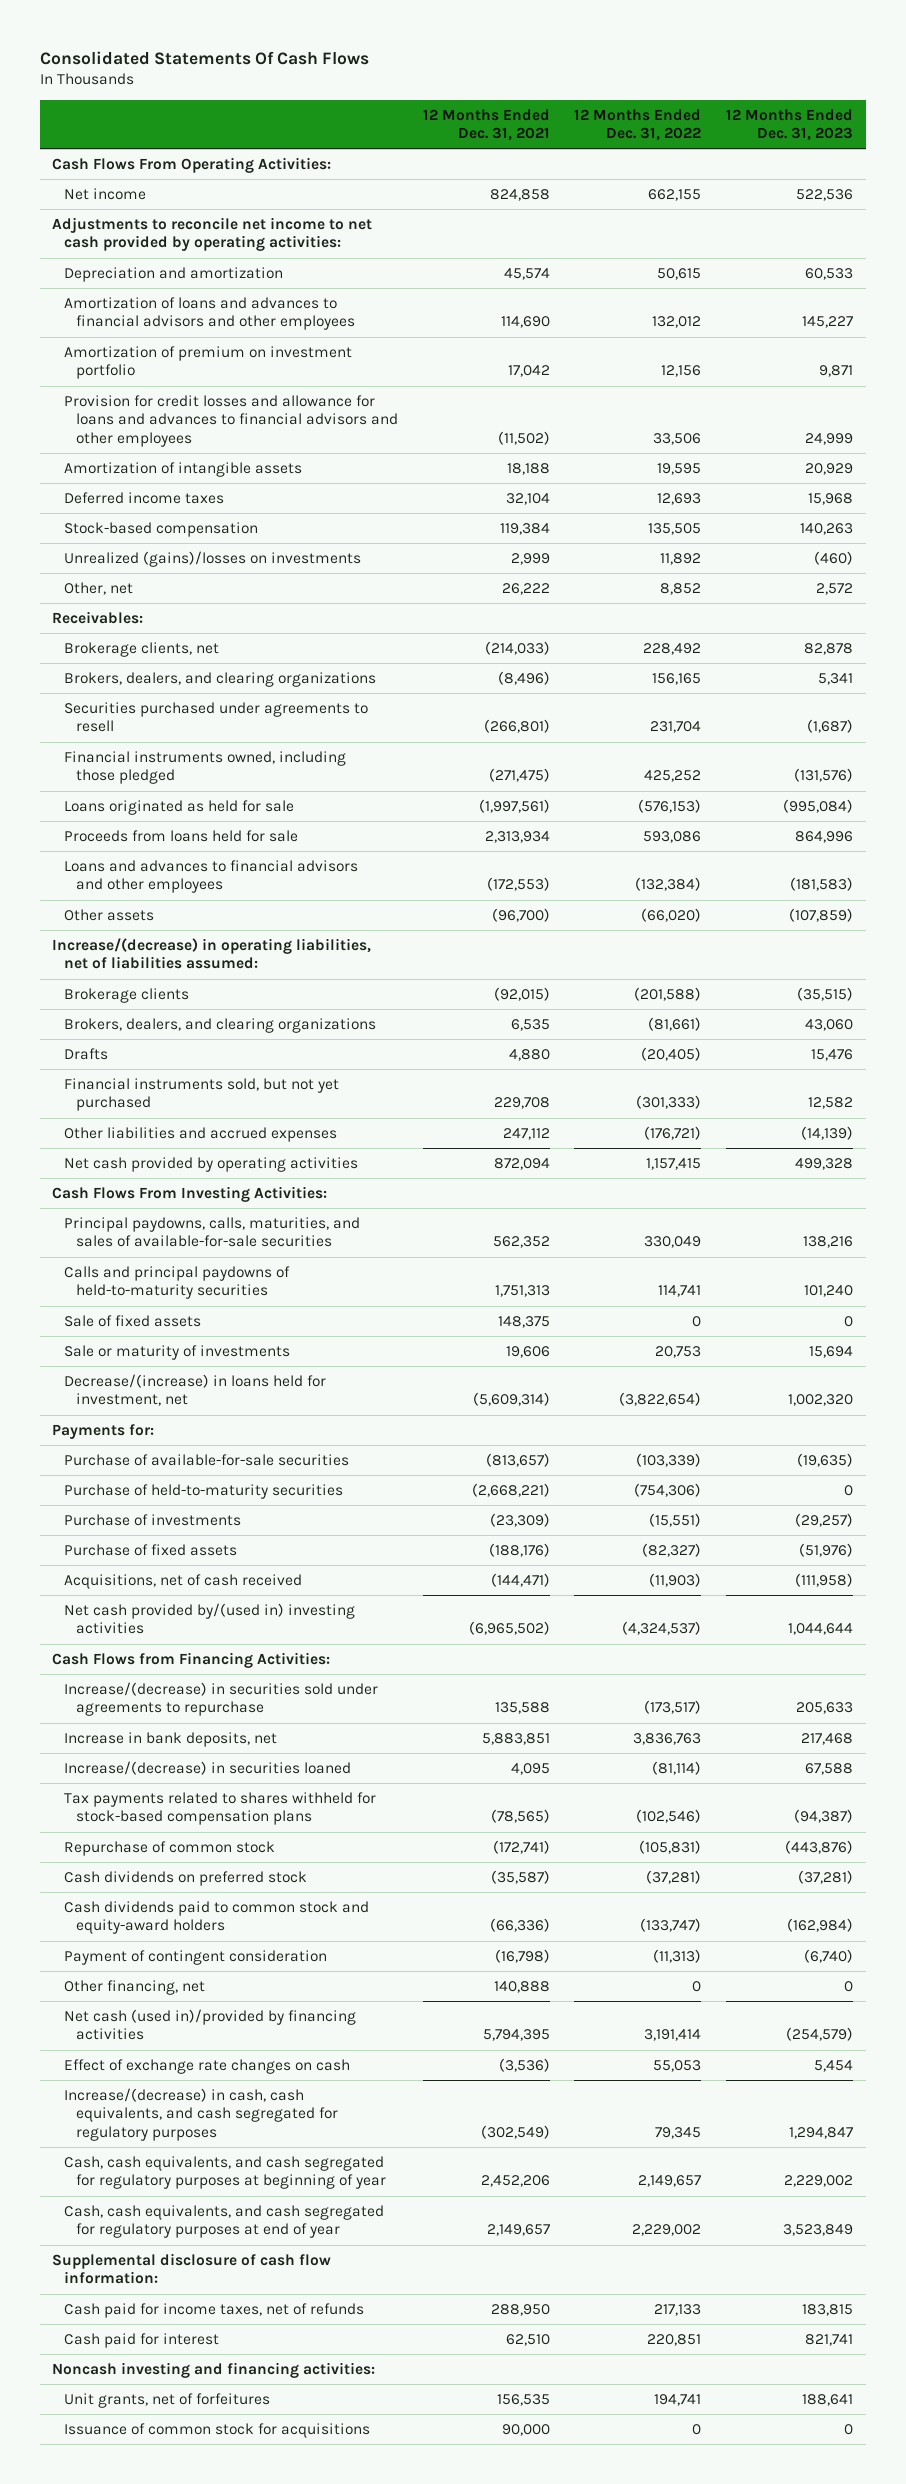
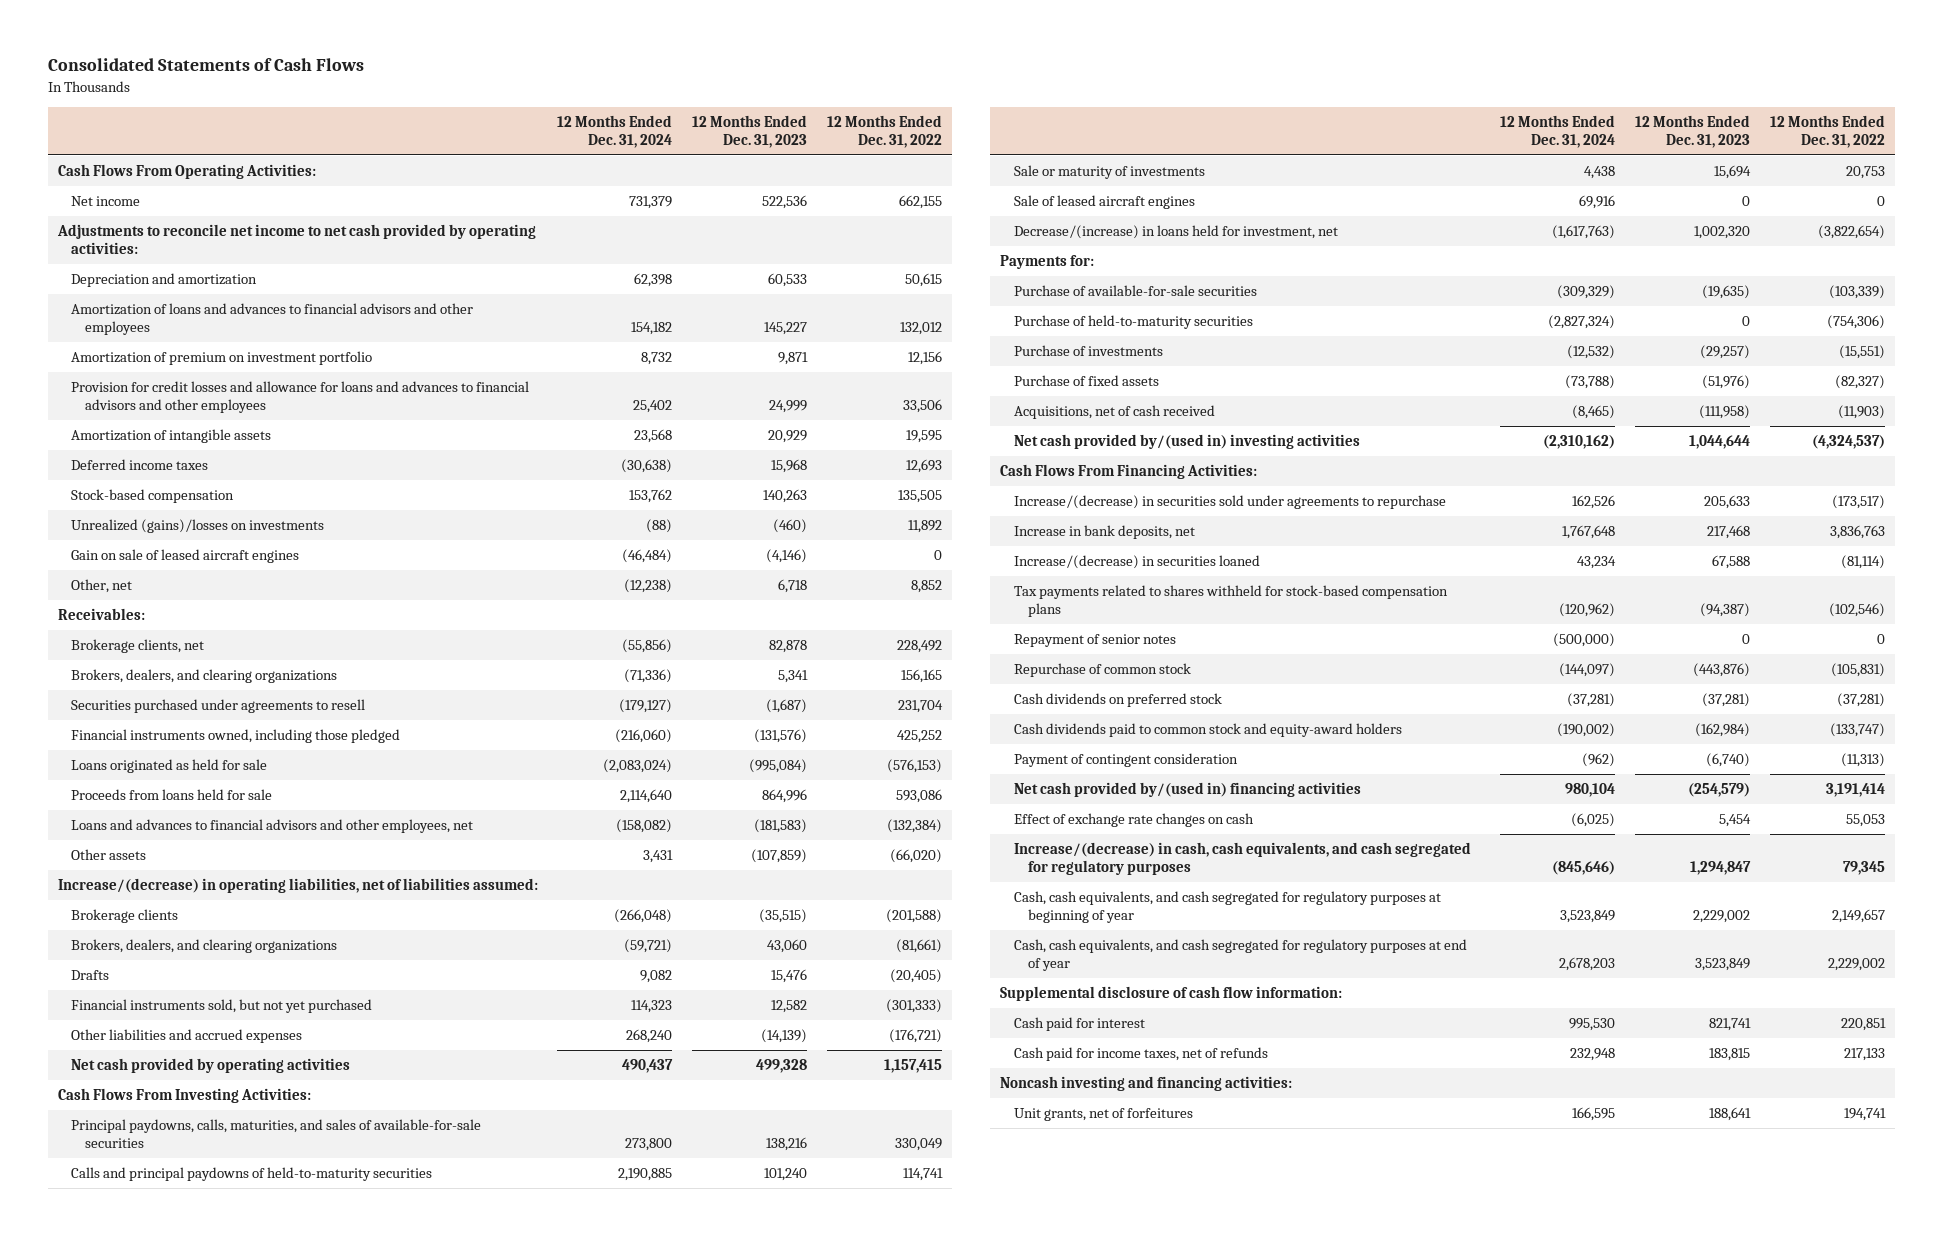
[39,50,369,65] Consolidated Statements Of Cash Flows -> [47,58,364,72] Consolidated Statements of Cash Flows
[422,108,550,141] 12 Months Ended Dec. 31, 2021 -> none
none -> [557,115,673,149] 12 Months Ended Dec. 31, 2024
none -> [71,549,300,564] Gain on sale of leased aircraft engines
[816,582,854,595] 2,572 -> [778,579,808,594] 6,718
[64,859,359,894] Loans and advances to financial advisors and other employees -> [71,819,474,834] Loans and advances to financial advisors and other employees, net
[64,1314,202,1327] Sale of fixed assets -> none
none -> [1013,195,1195,210] Sale of leased aircraft engines
[52,1651,331,1668] Cash Flows from Financing Activities: -> [1000,464,1258,480] Cash Flows From Financing Activities:
none -> [1013,634,1176,648] Repayment of senior notes
[64,1979,206,1995] Other financing, net -> none
[64,2008,357,2041] Net cash (used in)/provided by financing activities -> [1013,782,1361,798] Net cash provided by/(used in) financing activities
[64,2302,365,2318] Cash paid for income taxes, net of refunds -> [1013,1047,1268,1062] Cash paid for income taxes, net of refunds
[64,2422,371,2438] Issuance of common stock for acquisitions -> none

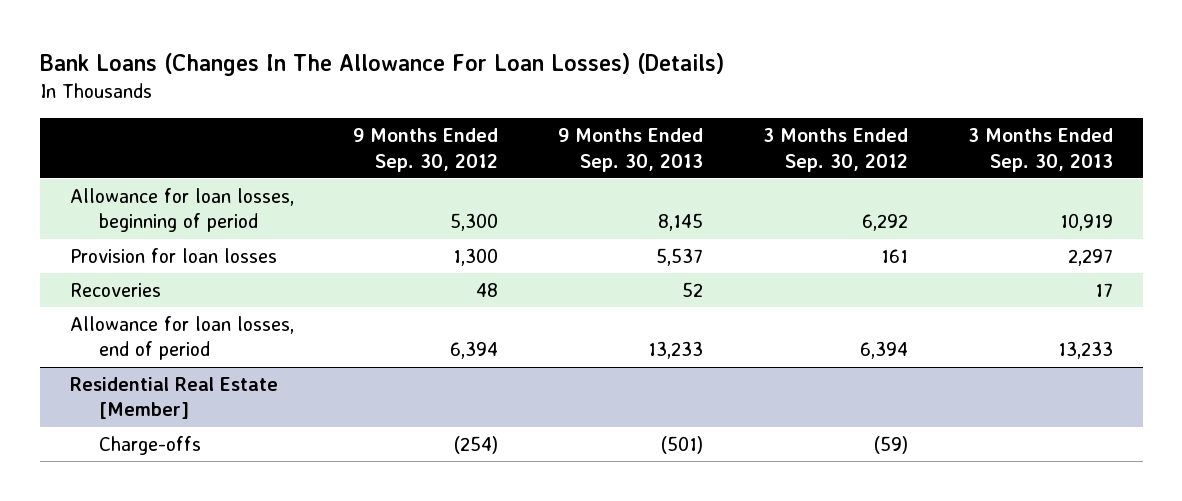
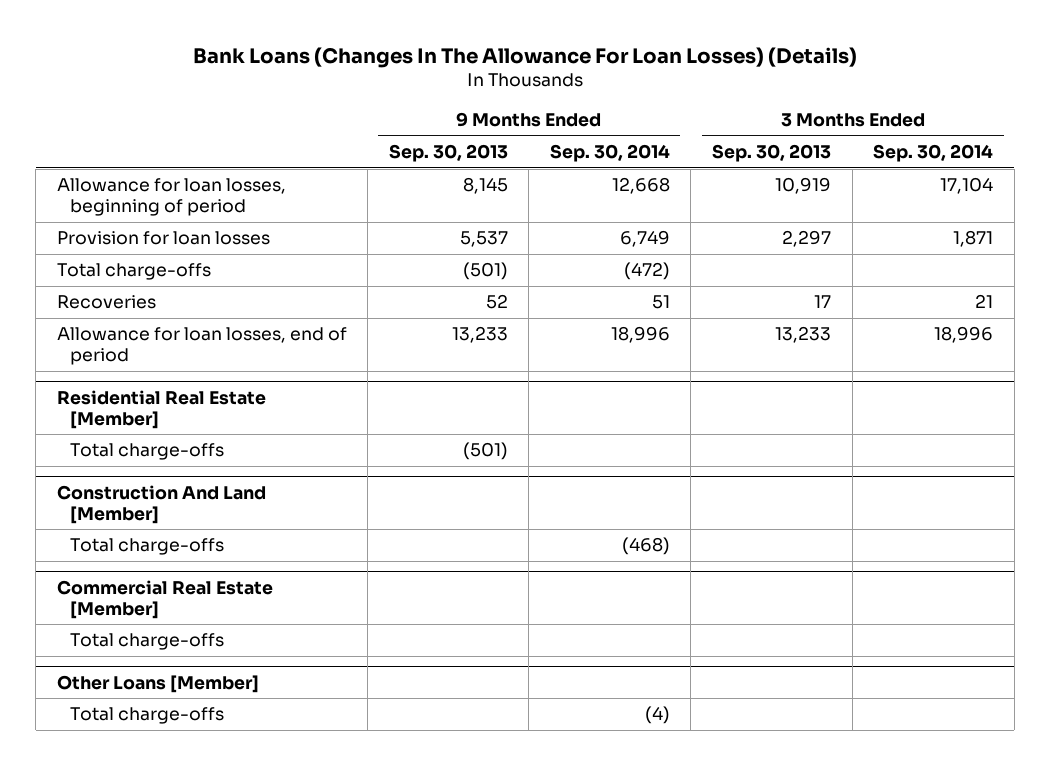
[353,128,499,172] 9 Months Ended Sep. 30, 2012 -> none
[763,128,909,172] 3 Months Ended Sep. 30, 2012 -> none
none -> [549,144,670,163] Sep. 30, 2014
none -> [873,144,994,163] Sep. 30, 2014
none -> [56,263,211,281] Total charge-offs
[98,436,201,456] Charge-offs -> [70,443,225,461] Total charge-offs
none -> [56,484,266,524] Construction And Land [Member]
none -> [70,538,225,556] Total charge-offs
none -> [56,579,273,619] Commercial Real Estate [Member]
none -> [70,633,225,651] Total charge-offs
none -> [56,674,259,693] Other Loans [Member]
none -> [70,707,225,725] Total charge-offs

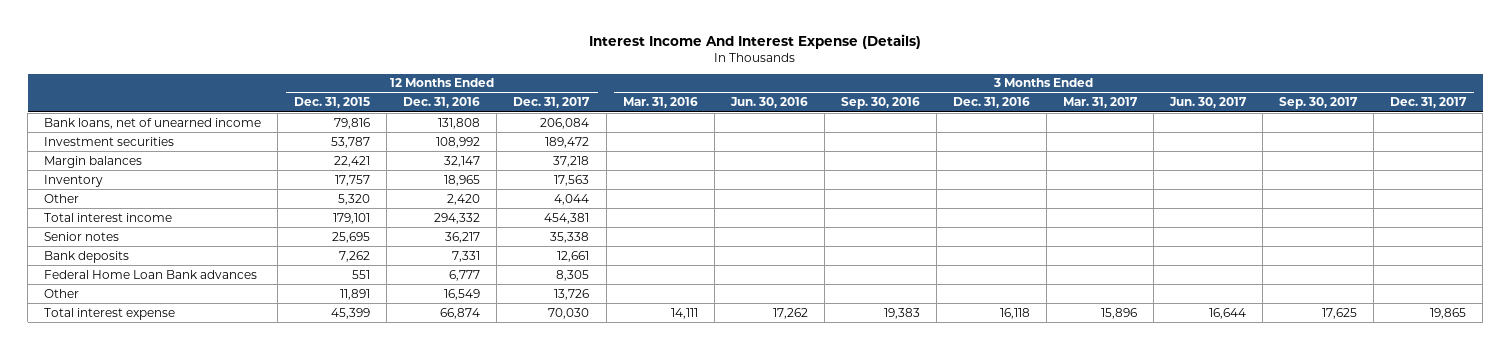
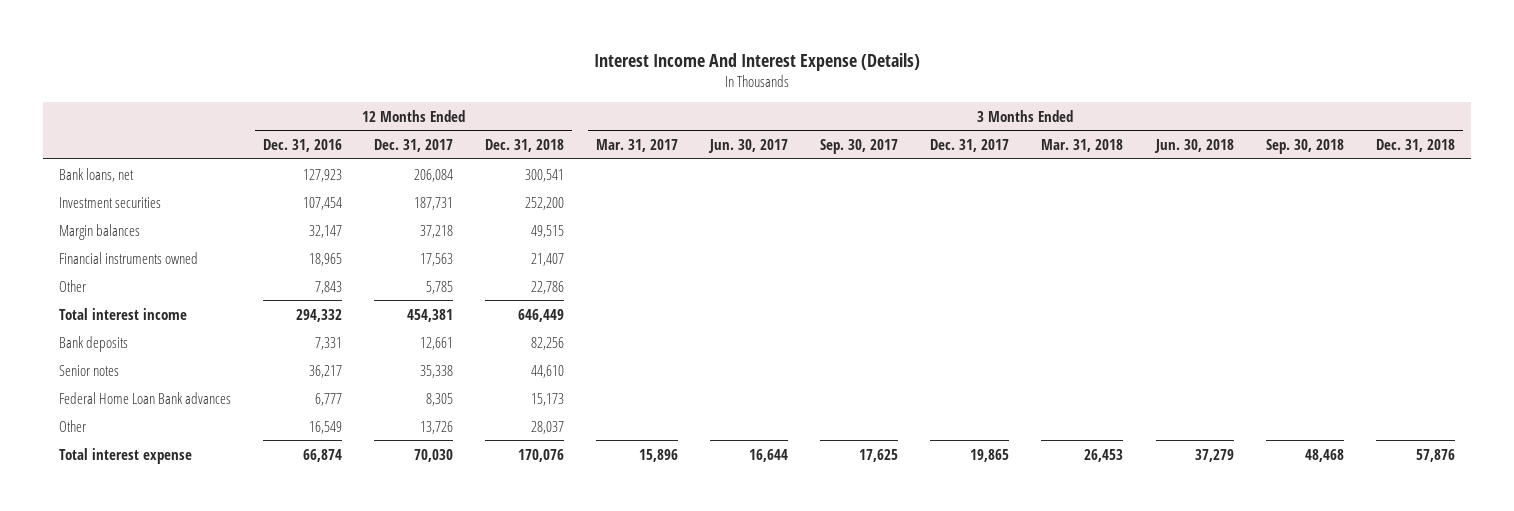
[294,97,371,109] Dec. 31, 2015 -> none
[622,97,698,109] Mar. 31, 2016 -> none
[729,97,808,109] Jun. 30, 2016 -> none
[840,97,920,110] Sep. 30, 2016 -> none
[952,97,1030,109] Dec. 31, 2016 -> none
none -> [485,139,565,153] Dec. 31, 2018
none -> [1041,139,1124,153] Mar. 31, 2018
none -> [1153,139,1234,154] Jun. 30, 2018
none -> [1265,139,1344,155] Sep. 30, 2018
none -> [1375,139,1455,153] Dec. 31, 2018
[44,117,262,129] Bank loans, net of unearned income -> [59,167,135,182] Bank loans, net
[438,117,481,129] 131,808 -> [303,168,343,182] 127,923
[436,136,481,148] 108,992 -> [303,196,343,210] 107,454
[545,136,590,148] 189,472 -> [414,196,454,210] 187,731
[44,174,104,187] Inventory -> [59,251,199,264] Financial instruments owned
[447,193,481,205] 2,420 -> [315,280,343,294] 7,843
[554,193,590,205] 4,044 -> [426,280,454,294] 5,785
[44,231,120,241] Senior notes -> [59,364,120,376] Senior notes

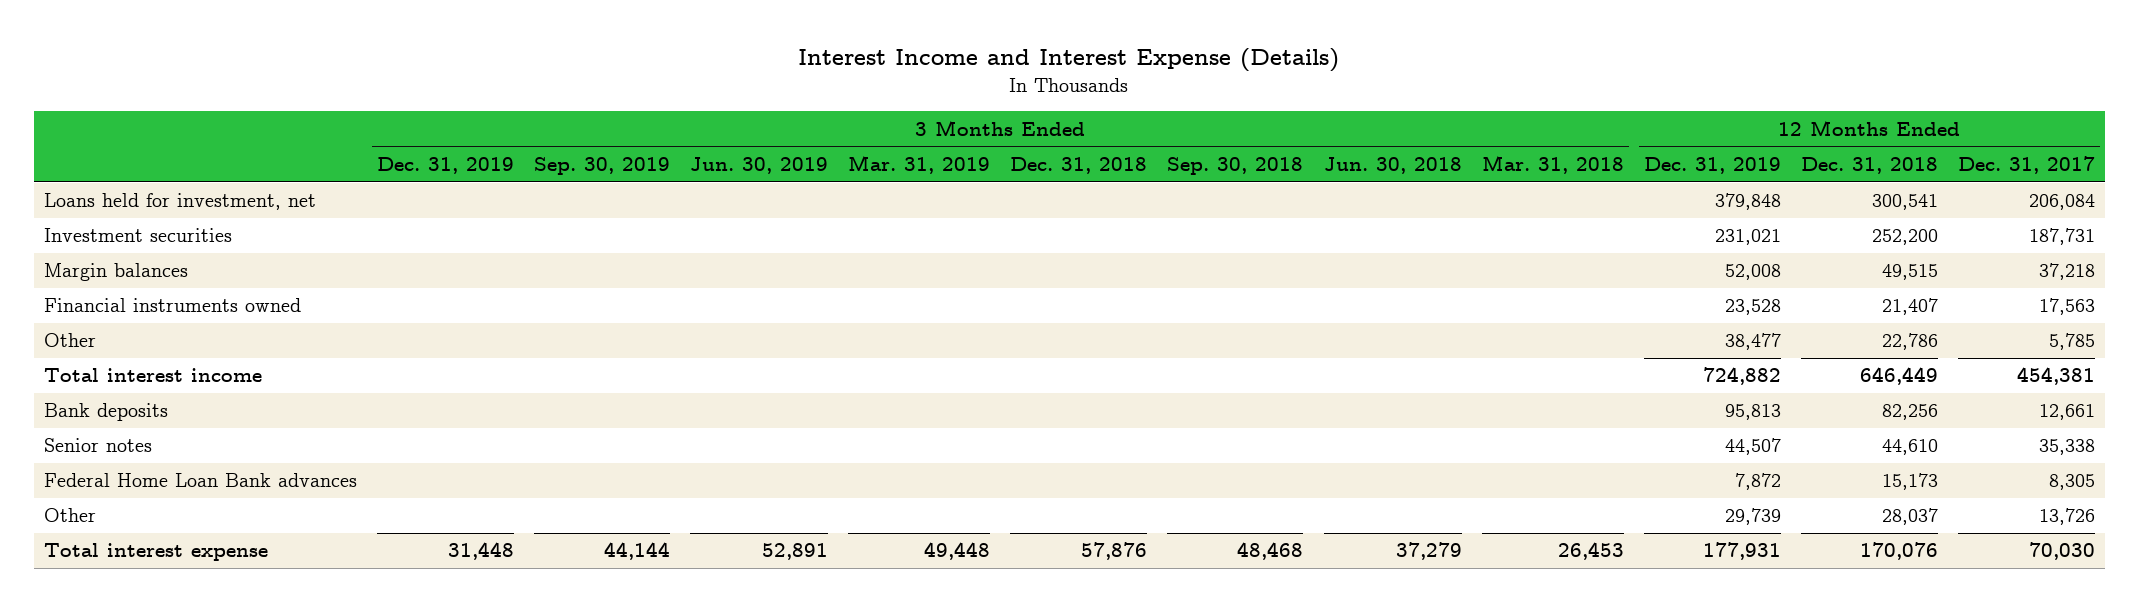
[593,52,920,71] Interest Income And Interest Expense (Details) -> [798,47,1340,72] Interest Income and Interest Expense (Details)
[263,139,343,153] Dec. 31, 2016 -> none
[596,139,679,153] Mar. 31, 2017 -> none
[708,139,789,154] Jun. 30, 2017 -> none
[820,139,899,155] Sep. 30, 2017 -> none
[930,139,1010,153] Dec. 31, 2017 -> none
none -> [377,156,515,174] Dec. 31, 2019
none -> [534,156,671,175] Sep. 30, 2019
none -> [690,156,829,174] Jun. 30, 2019
none -> [848,154,991,174] Mar. 31, 2019
none -> [1643,156,1781,174] Dec. 31, 2019
[59,167,135,182] Bank loans, net -> [44,193,317,211] Loans held for investment, net

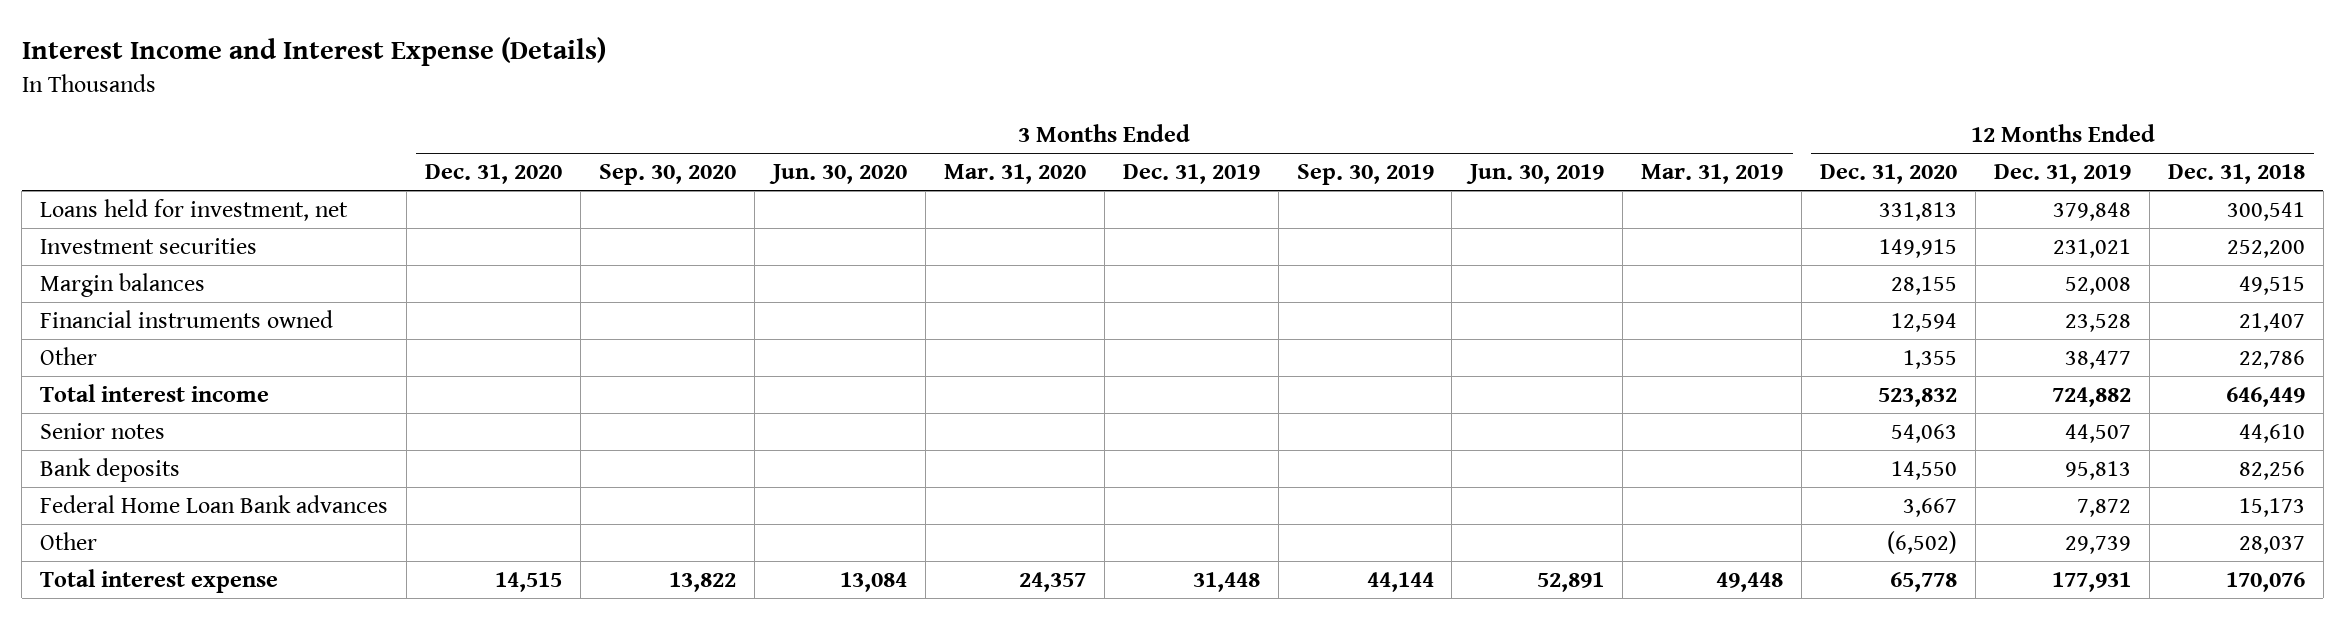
[1010,156,1148,174] Dec. 31, 2018 -> none
[1167,156,1304,175] Sep. 30, 2018 -> none
[1323,156,1462,174] Jun. 30, 2018 -> none
[1481,154,1624,174] Mar. 31, 2018 -> none
[1957,155,2095,174] Dec. 31, 2017 -> none
none -> [425,164,563,185] Dec. 31, 2020
none -> [598,164,736,186] Sep. 30, 2020
none -> [768,164,907,185] Jun. 30, 2020
none -> [943,164,1086,185] Mar. 31, 2020
none -> [1820,164,1958,185] Dec. 31, 2020
[44,403,169,422] Bank deposits -> [40,458,181,483] Bank deposits

